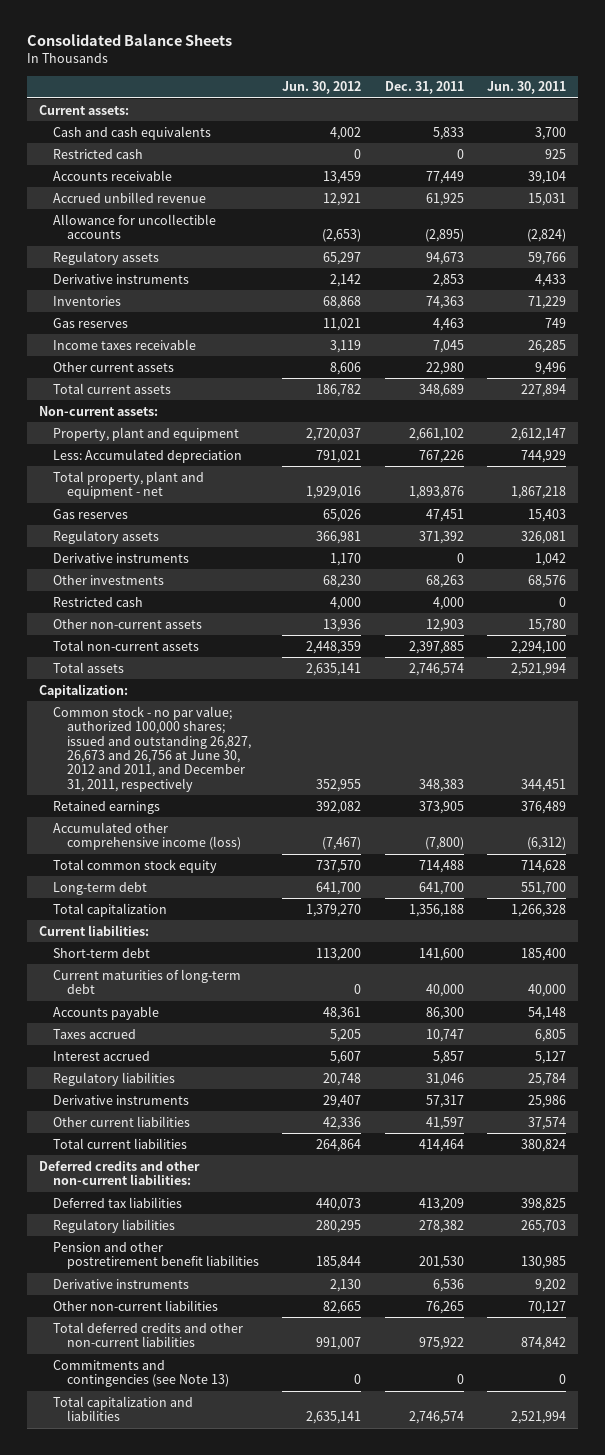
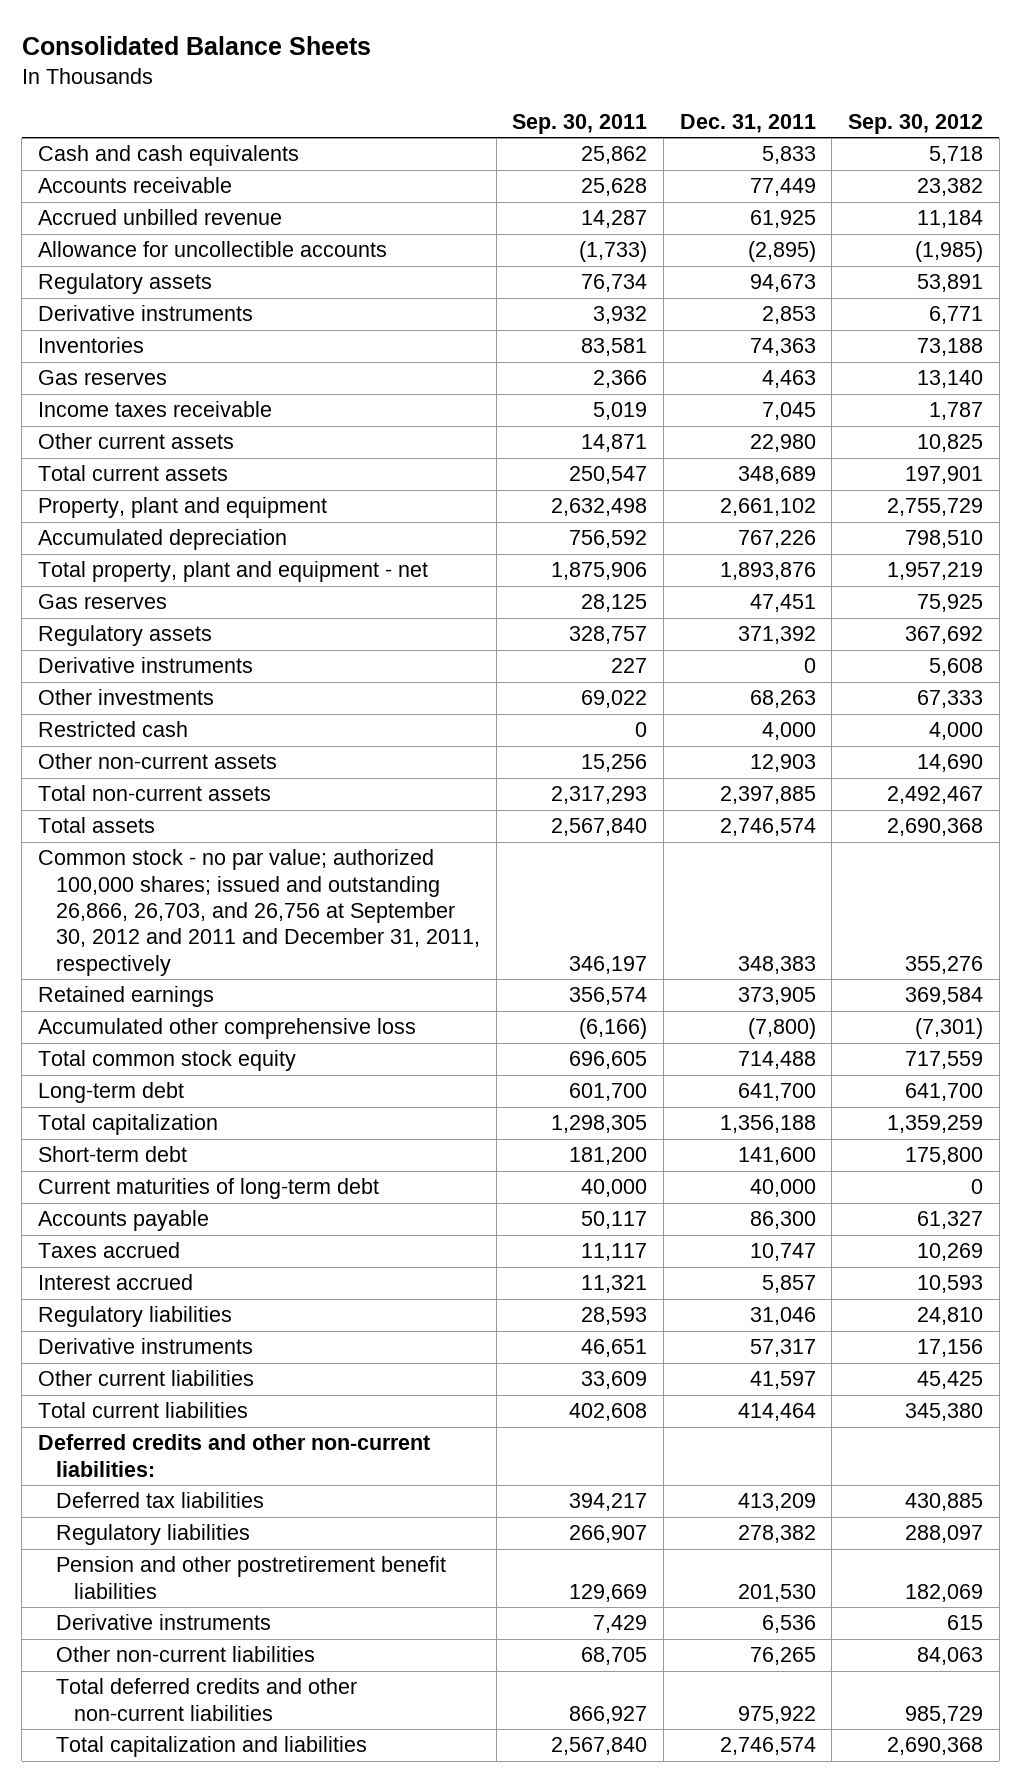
[282,81,362,95] Jun. 30, 2012 -> none
[487,81,567,95] Jun. 30, 2011 -> none
none -> [512,114,648,135] Sep. 30, 2011
none -> [848,114,984,135] Sep. 30, 2012
[38,104,129,115] Current assets: -> none
[52,148,143,159] Restricted cash -> none
[38,405,158,416] Non-current assets: -> none
[52,448,242,463] Less: Accumulated depreciation -> [37,529,287,551] Accumulated depreciation
[38,683,128,698] Capitalization: -> none
[52,705,251,792] Common stock - no par value; authorized 100,000 shares; issued and outstanding 26,827, 26,673 and 26,756 at June 30, 2012 and 2011, and December 31, 2011, respectively -> [37,849,481,976] Common stock - no par value; authorized 100,000 shares; issued and outstanding 26,866, 26,703, and 26,756 at September 30, 2012 and 2011 and December 31, 2011, respectively
[52,821,241,851] Accumulated other comprehensive income (loss) -> [37,1018,416,1040] Accumulated other comprehensive loss
[38,924,149,936] Current liabilities: -> none
[52,1359,229,1388] Commitments and contingencies (see Note 13) -> none

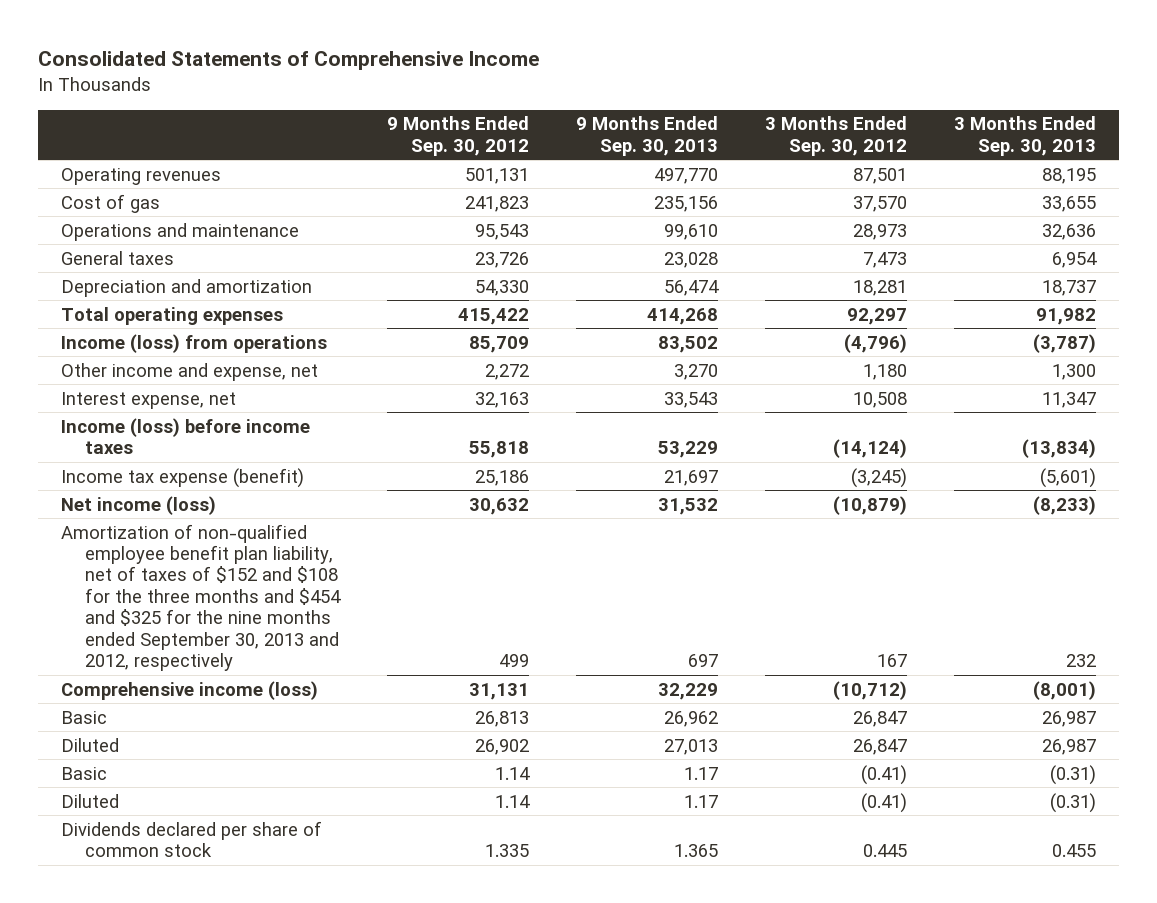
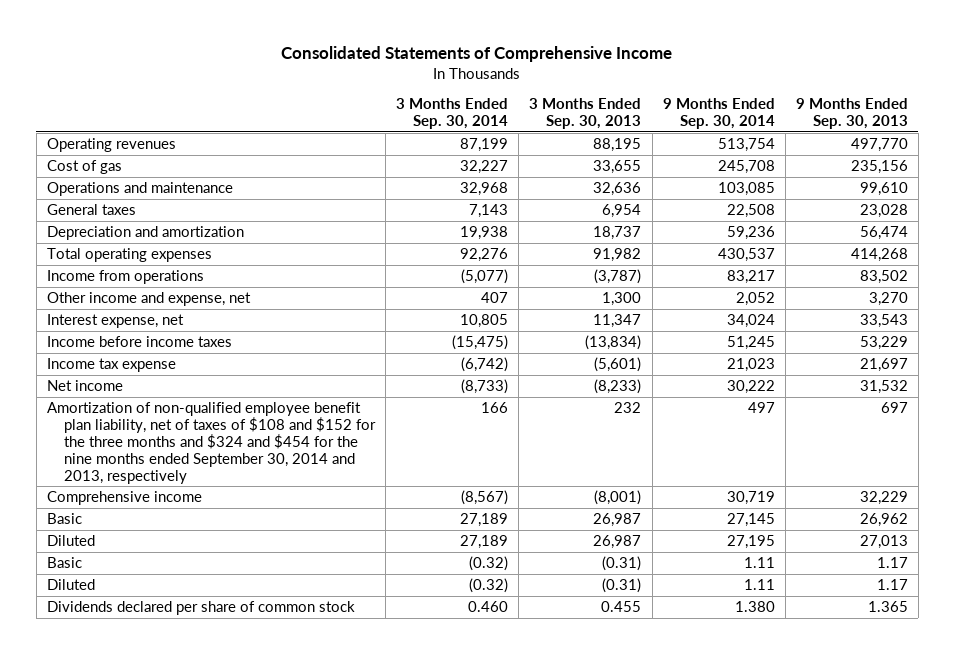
[387,116,530,156] 9 Months Ended Sep. 30, 2012 -> none
[764,116,907,156] 3 Months Ended Sep. 30, 2012 -> none
none -> [396,98,509,130] 3 Months Ended Sep. 30, 2014
none -> [662,98,775,130] 9 Months Ended Sep. 30, 2014
[61,333,328,353] Income (loss) from operations -> [46,270,204,285] Income from operations
[61,417,311,455] Income (loss) before income taxes -> [46,336,232,348] Income before income taxes
[61,467,305,488] Income tax expense (benefit) -> [46,358,176,373] Income tax expense
[61,495,217,515] Net income (loss) -> [46,380,123,392] Net income
[61,523,342,671] Amortization of non-qualified employee benefit plan liability, net of taxes of $152 and $108 for the three months and $454 and $325 for the nine months ended September 30, 2013 and 2012, respectively -> [46,402,377,484] Amortization of non-qualified employee benefit plan liability, net of taxes of $108 and $152 for the three months and $324 and $454 for the nine months ended September 30, 2014 and 2013, respectively
[61,680,319,700] Comprehensive income (loss) -> [46,491,202,506] Comprehensive income

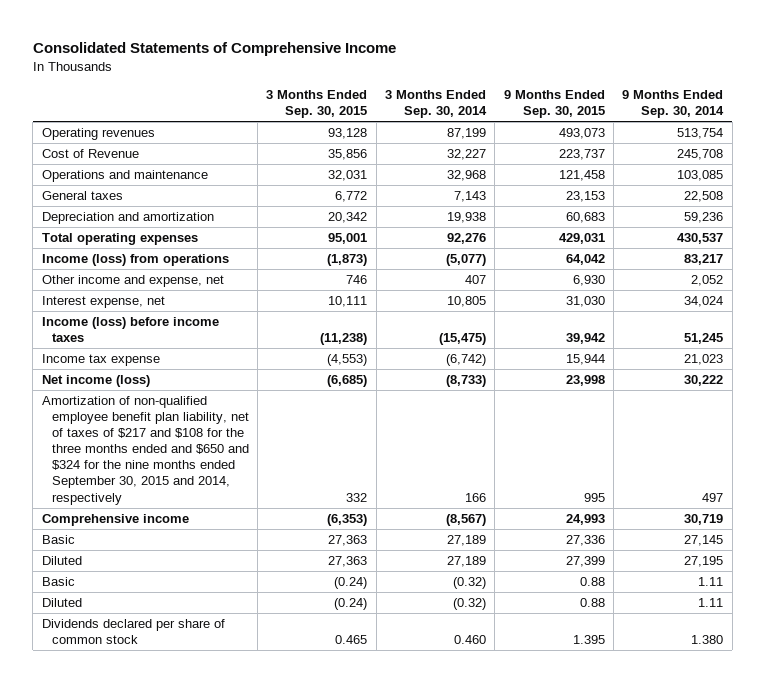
[529,98,642,130] 3 Months Ended Sep. 30, 2013 -> none
[795,98,908,130] 9 Months Ended Sep. 30, 2013 -> none
none -> [266,90,368,119] 3 Months Ended Sep. 30, 2015
none -> [503,90,605,119] 9 Months Ended Sep. 30, 2015
[46,160,122,175] Cost of gas -> [41,149,139,159] Cost of Revenue
[46,270,204,285] Income from operations -> [41,254,229,267] Income (loss) from operations
[46,336,232,348] Income before income taxes -> [41,317,219,343] Income (loss) before income taxes
[46,380,123,392] Net income -> [41,375,150,388] Net income (loss)
[46,402,377,484] Amortization of non-qualified employee benefit plan liability, net of taxes of $108 and $152 for the three months and $324 and $454 for the nine months ended September 30, 2014 and 2013, respectively -> [41,396,249,505] Amortization of non-qualified employee benefit plan liability, net of taxes of $217 and $108 for the three months ended and $650 and $324 for the nine months ended September 30, 2015 and 2014, respectively

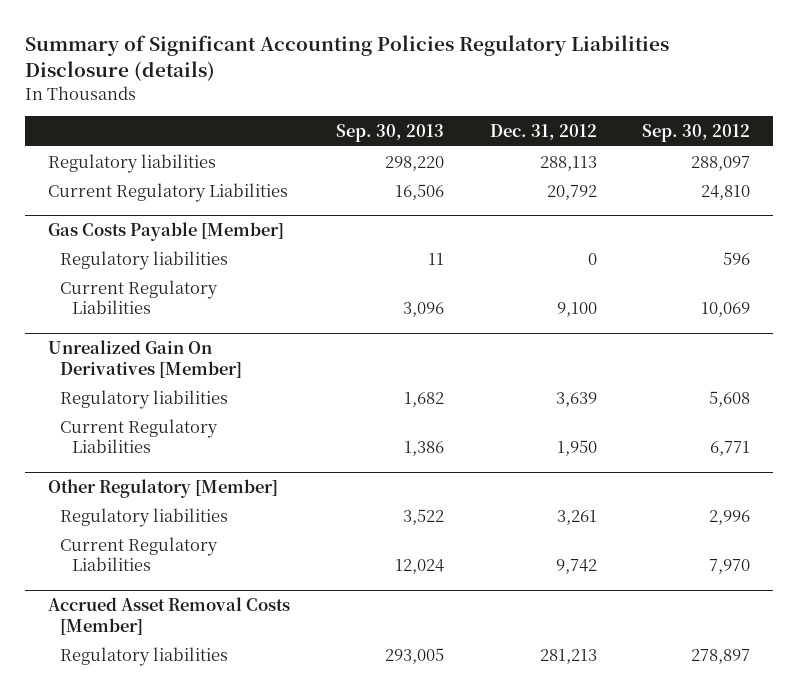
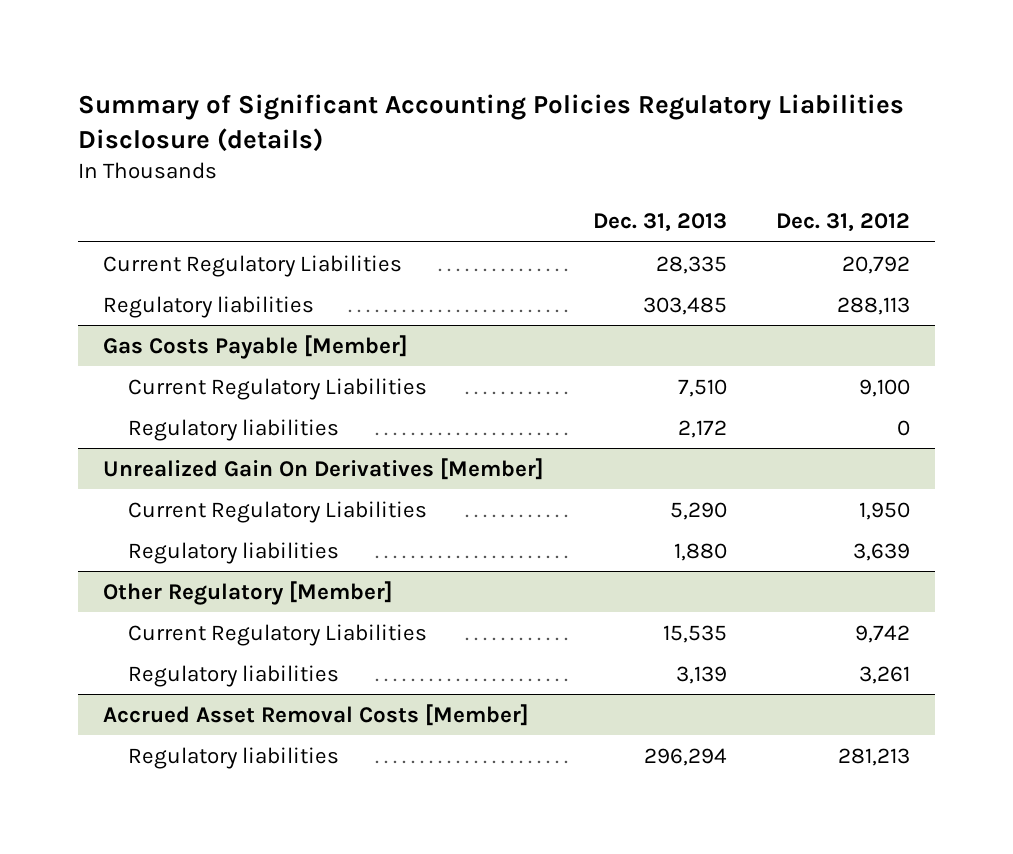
[335,124,444,143] Sep. 30, 2013 -> none
[642,124,751,143] Sep. 30, 2012 -> none
none -> [592,213,727,233] Dec. 31, 2013
[48,153,217,173] Regulatory liabilities -> [102,295,314,318] Regulatory liabilities
[60,250,229,270] Regulatory liabilities -> [127,418,339,441] Regulatory liabilities
[60,389,229,409] Regulatory liabilities -> [127,541,339,564] Regulatory liabilities
[60,507,229,527] Regulatory liabilities -> [127,664,339,687] Regulatory liabilities

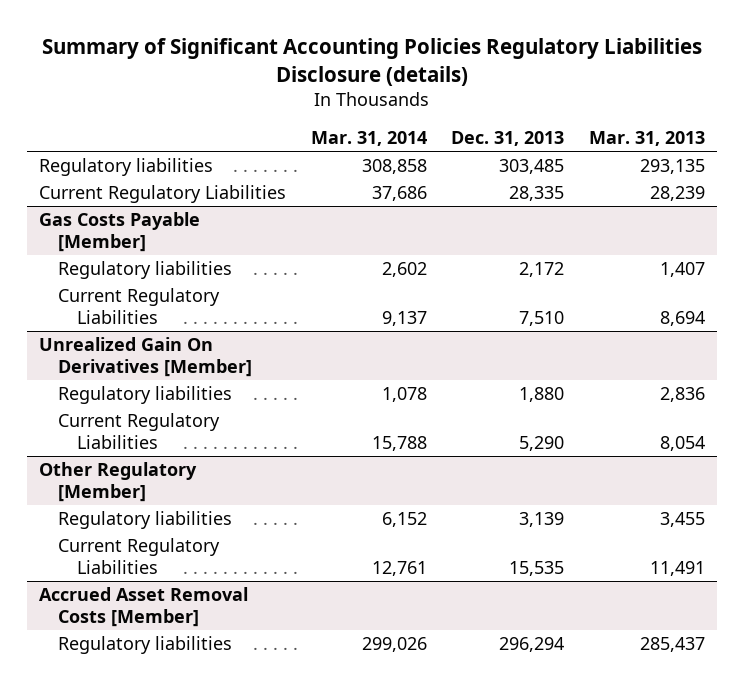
[776,213,911,233] Dec. 31, 2012 -> none
none -> [310,131,427,147] Mar. 31, 2014
none -> [588,131,705,147] Mar. 31, 2013
[102,254,402,277] Current Regulatory Liabilities -> [38,185,286,204] Current Regulatory Liabilities
[127,377,427,400] Current Regulatory Liabilities -> [58,288,221,324] Current Regulatory Liabilities
[127,500,427,523] Current Regulatory Liabilities -> [58,413,221,449] Current Regulatory Liabilities
[127,623,427,646] Current Regulatory Liabilities -> [58,538,221,574] Current Regulatory Liabilities

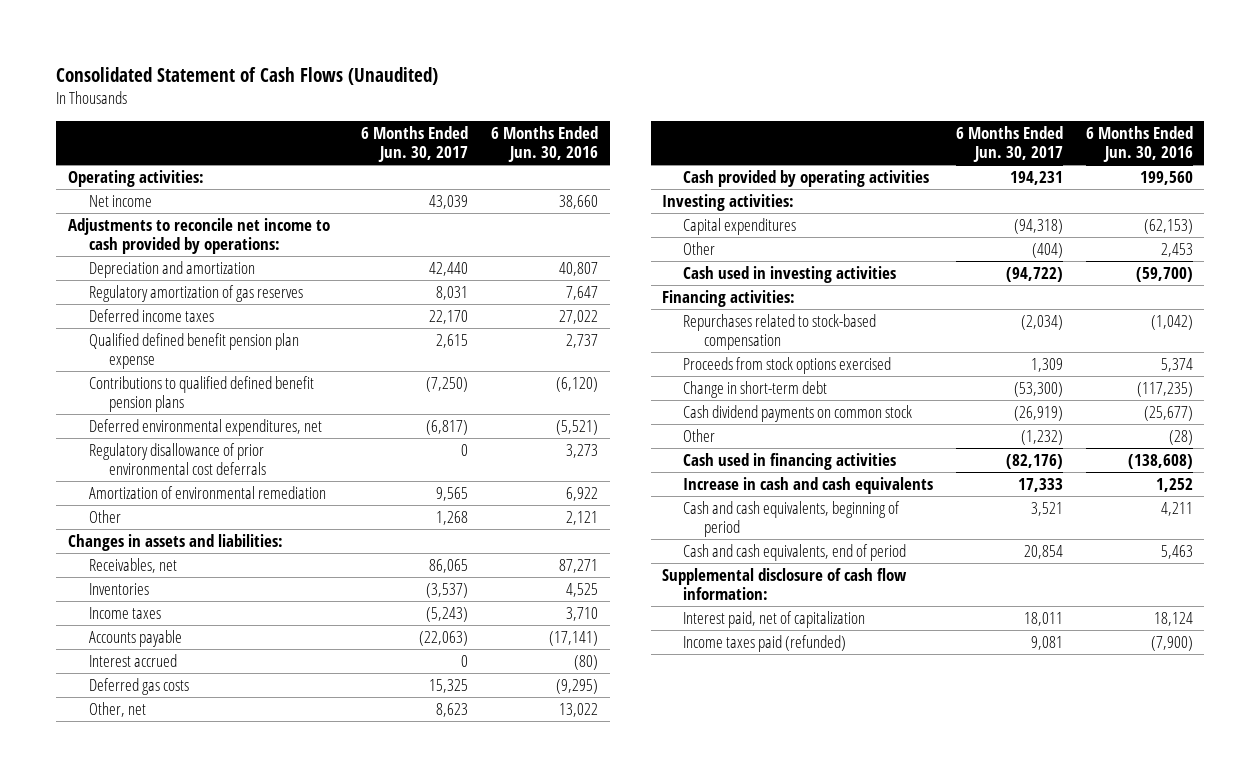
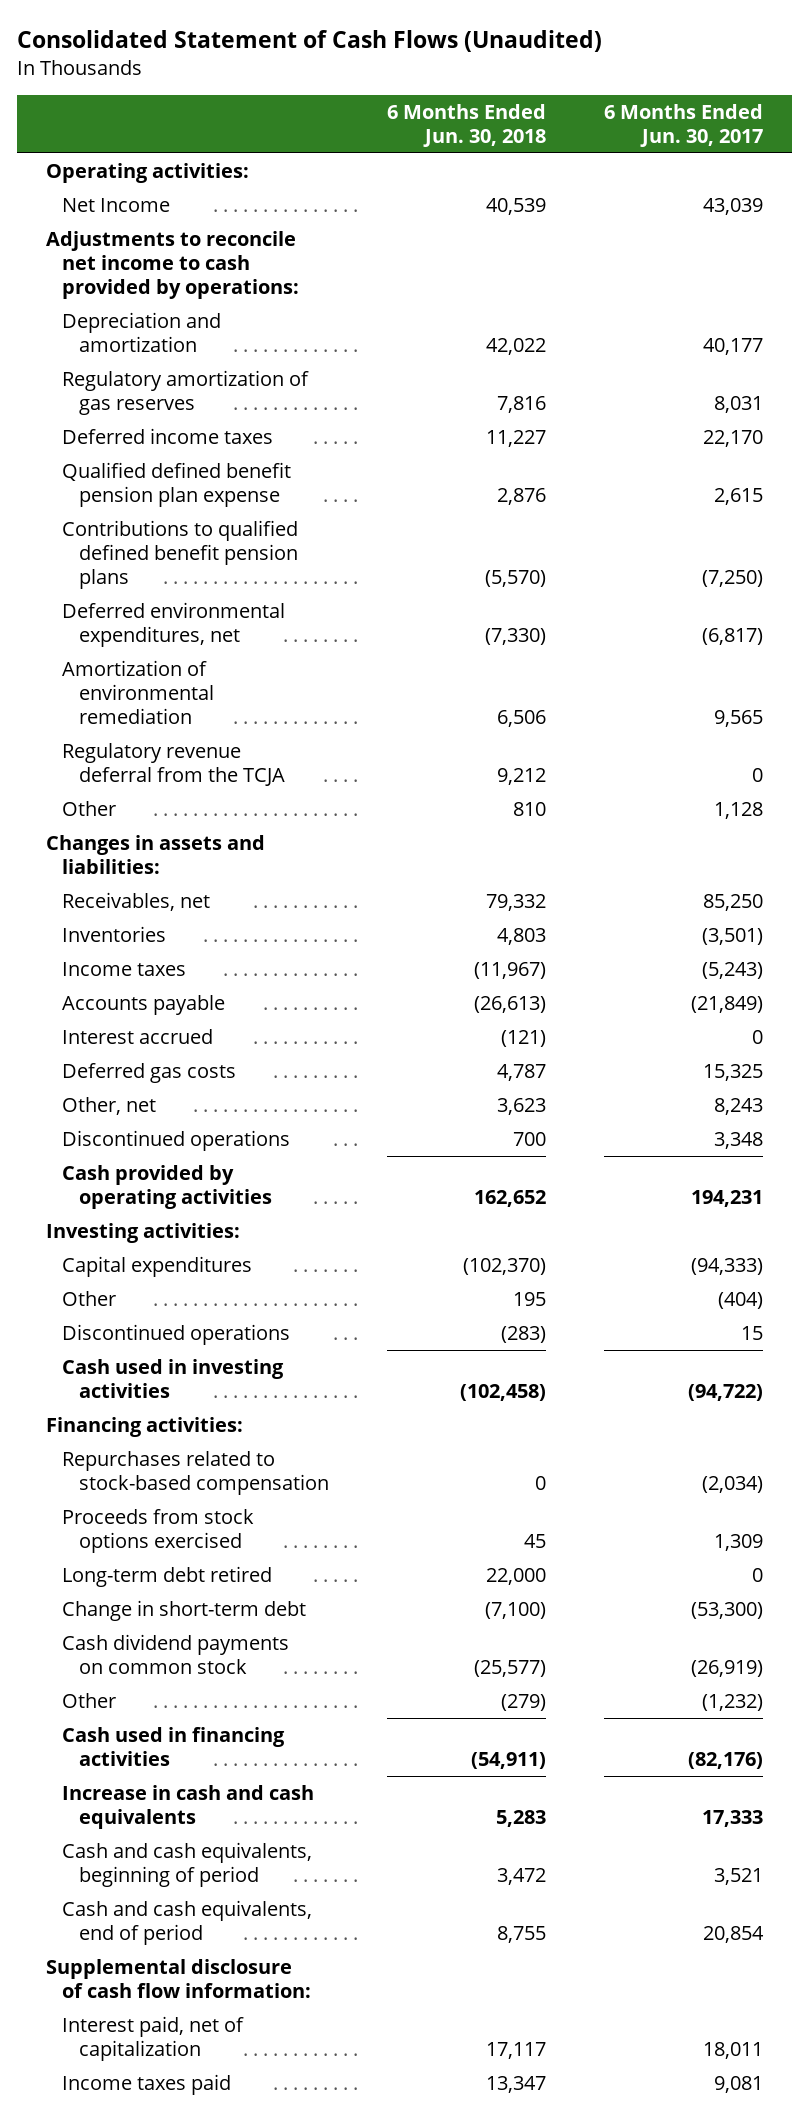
[491,125,599,163] 6 Months Ended Jun. 30, 2016 -> none
none -> [386,104,546,147] 6 Months Ended Jun. 30, 2018
[88,194,152,207] Net income -> [62,198,171,213] Net Income
[429,261,469,276] 42,440 -> [703,337,764,355] 40,177
[88,442,267,476] Regulatory disallowance of prior environmental cost deferrals -> none
none -> [62,743,285,786] Regulatory revenue deferral from the TCJA
[436,510,469,525] 1,268 -> [714,802,764,820] 1,128
[429,558,469,573] 86,065 -> [703,894,764,912] 85,250
[426,582,469,598] (3,537) -> [702,928,764,946] (3,501)
[419,630,469,646] (22,063) -> [691,996,764,1014] (21,849)
[436,702,469,717] 8,623 -> [714,1098,764,1116] 8,243
none -> [62,1130,291,1152] Discontinued operations
[1013,218,1063,234] (94,318) -> [691,1258,764,1276] (94,333)
none -> [62,1324,291,1346] Discontinued operations
none -> [62,1566,273,1588] Long-term debt retired
[682,634,846,652] Income taxes paid (refunded) -> [62,2074,232,2096] Income taxes paid

